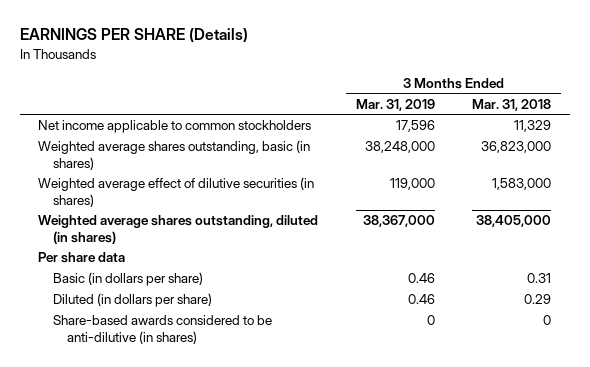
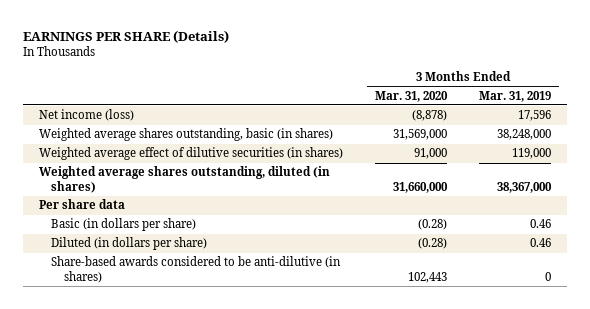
[472,98,552,111] Mar. 31, 2018 -> none
none -> [374,90,448,102] Mar. 31, 2020
[38,120,312,134] Net income applicable to common stockholders -> [39,109,135,122] Net income (loss)

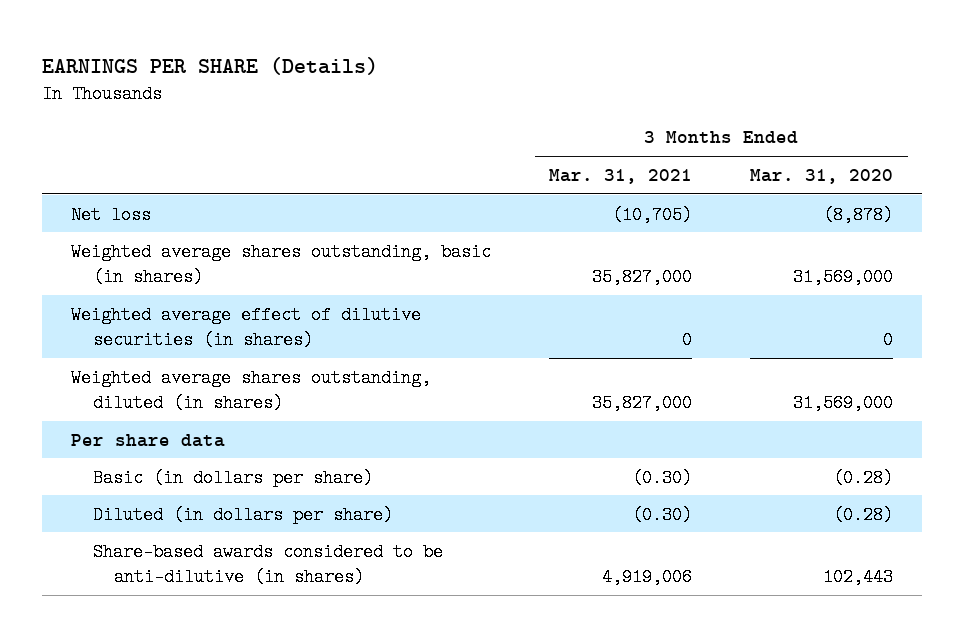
[478,90,551,102] Mar. 31, 2019 -> none
none -> [549,168,693,184] Mar. 31, 2021
[39,109,135,122] Net income (loss) -> [71,205,152,224] Net loss
[413,148,447,160] 91,000 -> [883,330,894,349] 0
[392,182,448,194] 31,660,000 -> [793,393,894,412] 31,569,000

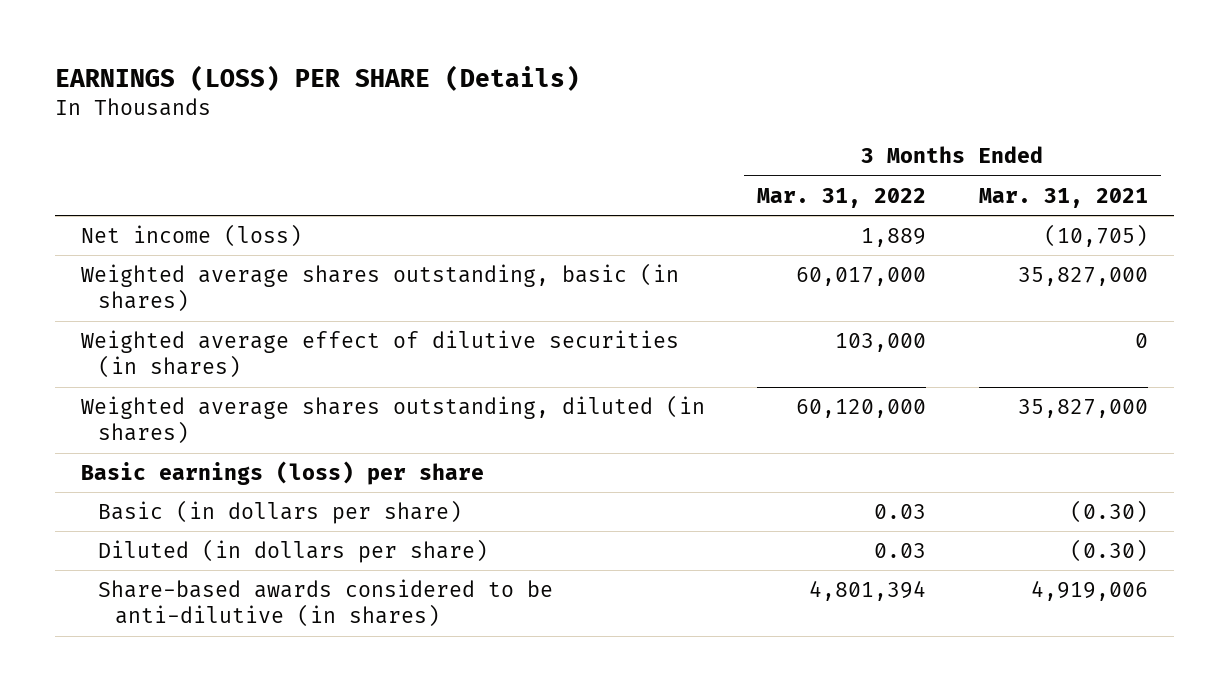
[42,56,379,75] EARNINGS PER SHARE (Details) -> [54,65,580,92] EARNINGS (LOSS) PER SHARE (Details)
[750,168,894,184] Mar. 31, 2020 -> none
none -> [757,187,927,208] Mar. 31, 2022
[71,205,152,224] Net loss -> [80,224,302,248] Net income (loss)
[71,433,226,447] Per share data -> [80,461,484,486] Basic earnings (loss) per share

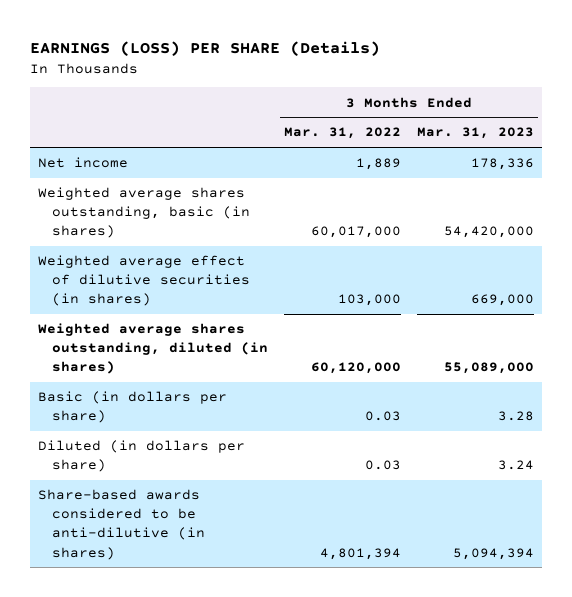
[978,187,1148,208] Mar. 31, 2021 -> none
none -> [417,127,535,140] Mar. 31, 2023
[80,224,302,248] Net income (loss) -> [38,157,129,169] Net income
[80,461,484,486] Basic earnings (loss) per share -> none

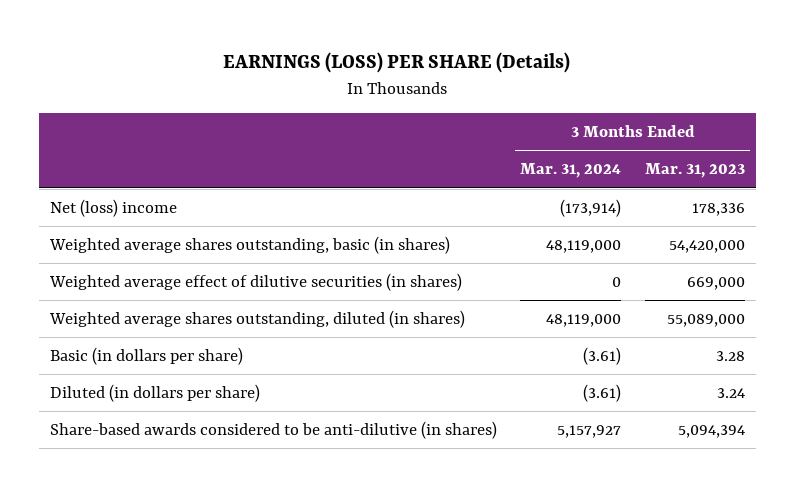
[284,127,402,140] Mar. 31, 2022 -> none
none -> [520,163,622,179] Mar. 31, 2024
[38,157,129,169] Net income -> [50,199,178,218] Net (loss) income

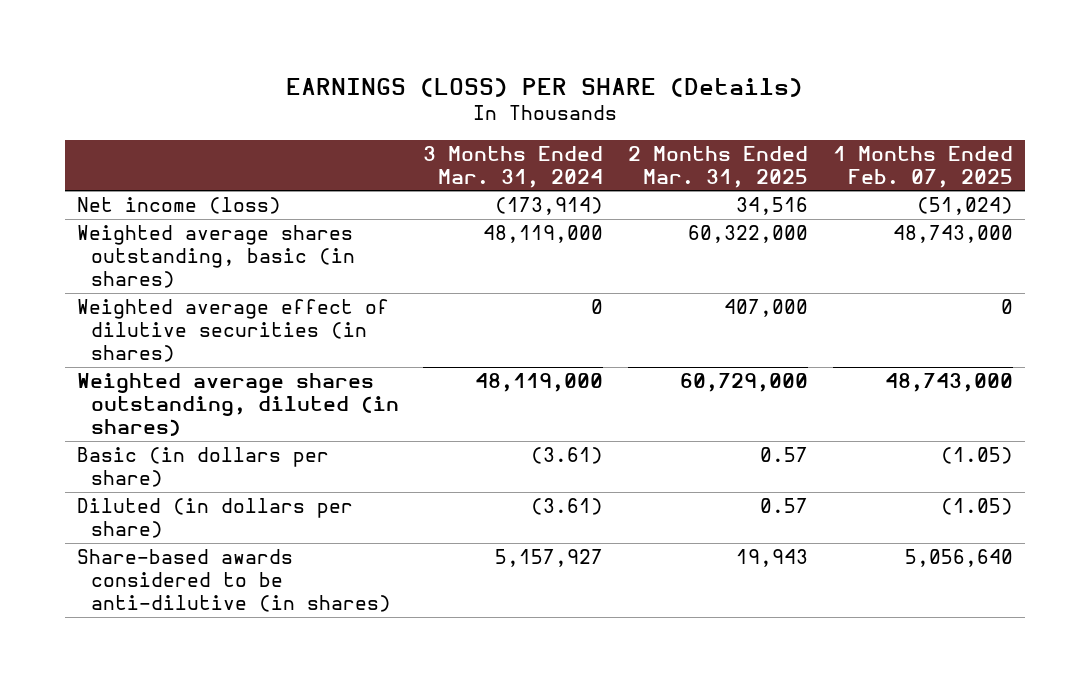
[644,163,745,179] Mar. 31, 2023 -> none
none -> [628,145,809,188] 2 Months Ended Mar. 31, 2025
none -> [832,145,1013,188] 1 Months Ended Feb. 07, 2025
[50,199,178,218] Net (loss) income -> [77,197,282,215] Net income (loss)

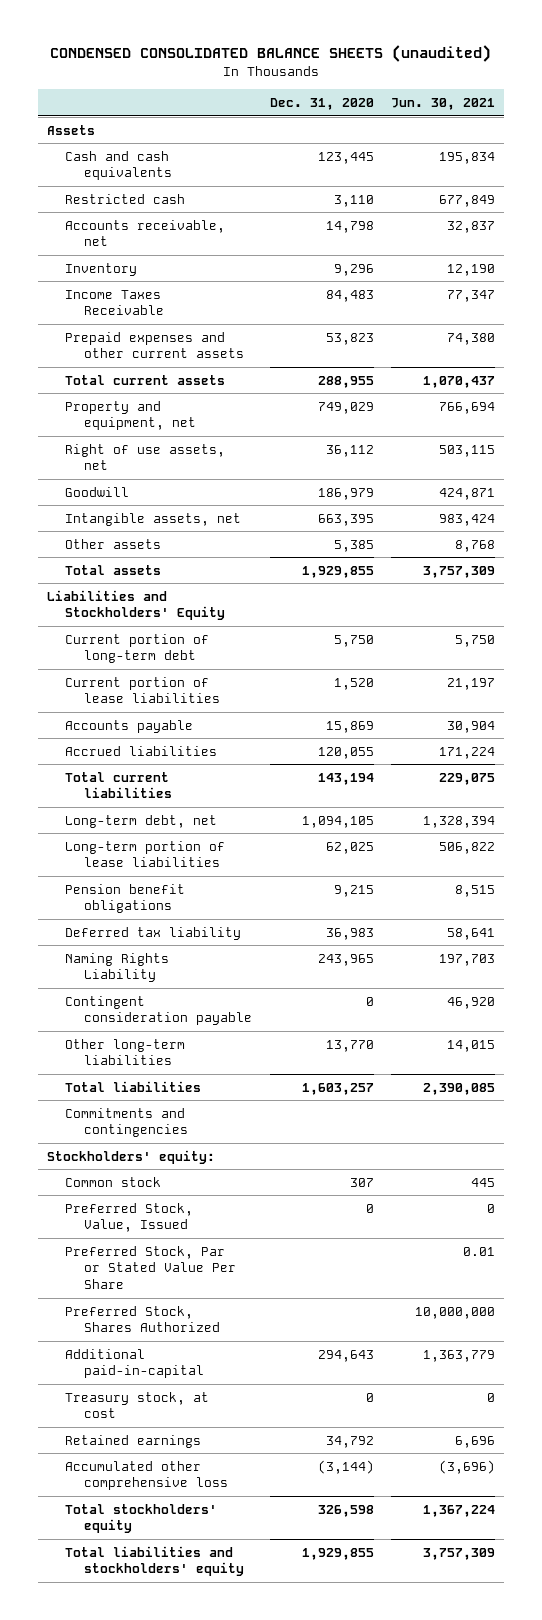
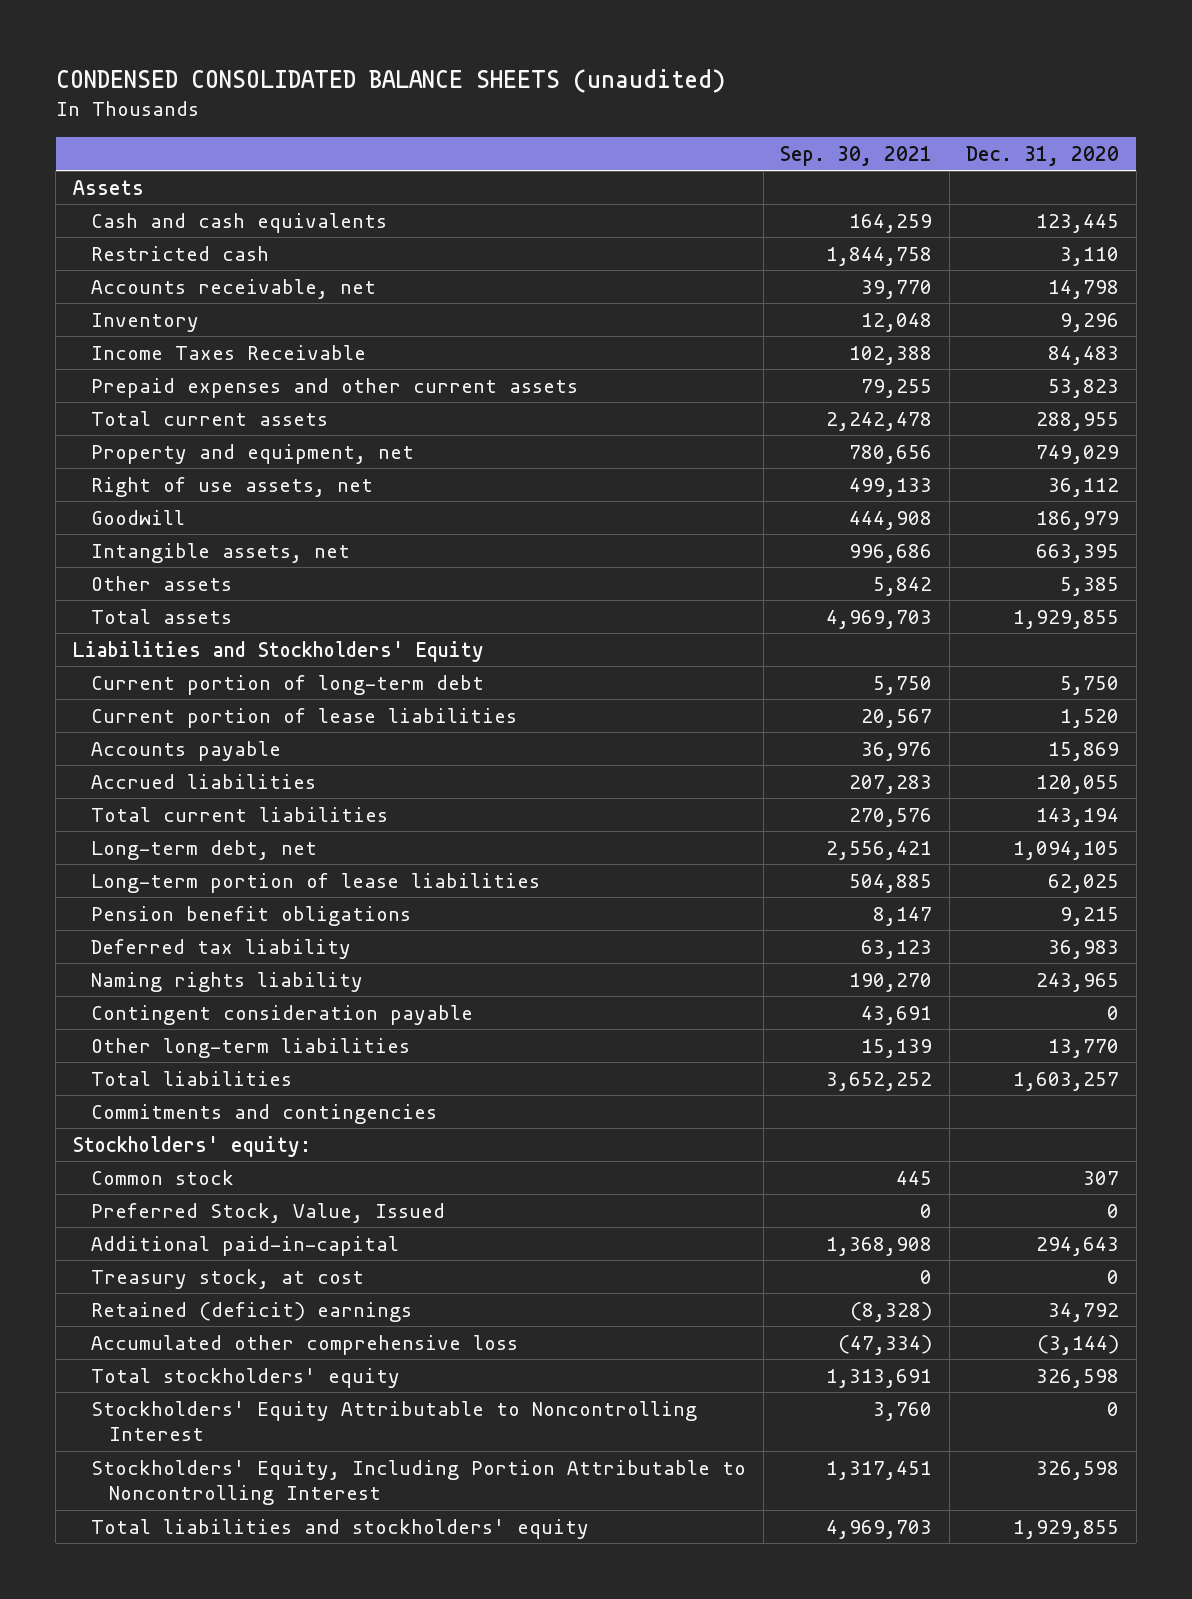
[391,97,496,110] Jun. 30, 2021 -> none
none -> [780,145,933,166] Sep. 30, 2021
[65,952,170,983] Naming Rights Liability -> [91,971,364,992] Naming rights liability
[65,1245,237,1290] Preferred Stock, Par or Stated Value Per Share -> none
[65,1305,221,1333] Preferred Stock, Shares Authorized -> none
[65,1434,202,1448] Retained earnings -> [91,1301,413,1322] Retained (deficit) earnings
none -> [91,1400,698,1442] Stockholders' Equity Attributable to Noncontrolling Interest
none -> [91,1459,747,1506] Stockholders' Equity, Including Portion Attributable to Noncontrolling Interest

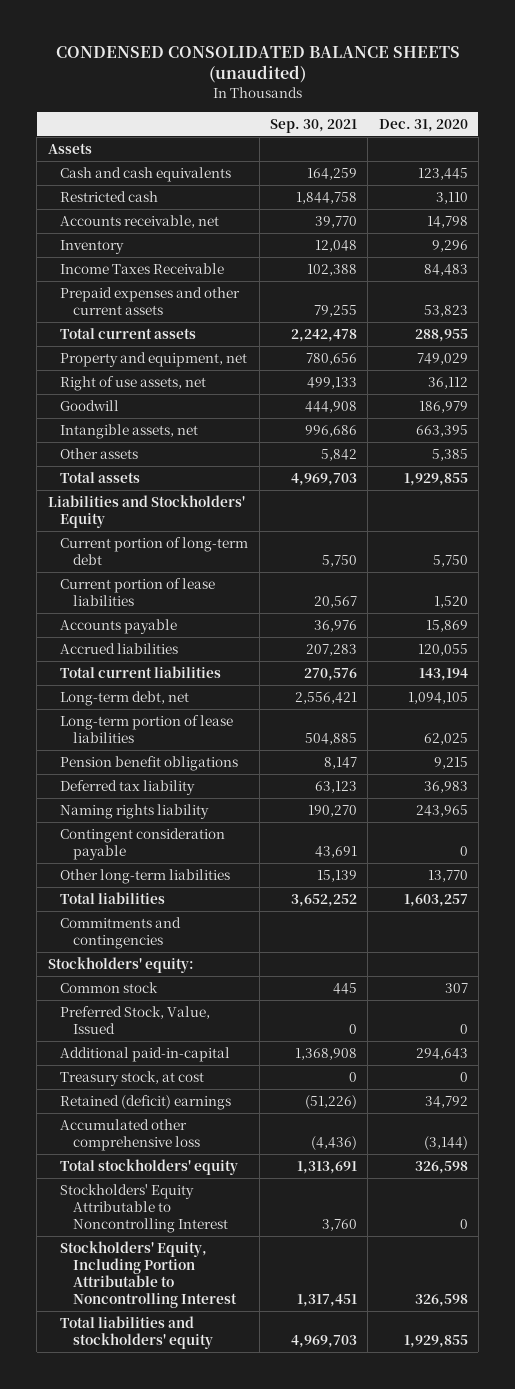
[850,1301,933,1322] (8,328) -> [304,1095,357,1110] (51,226)
[838,1334,933,1355] (47,334) -> [310,1135,357,1150] (4,436)

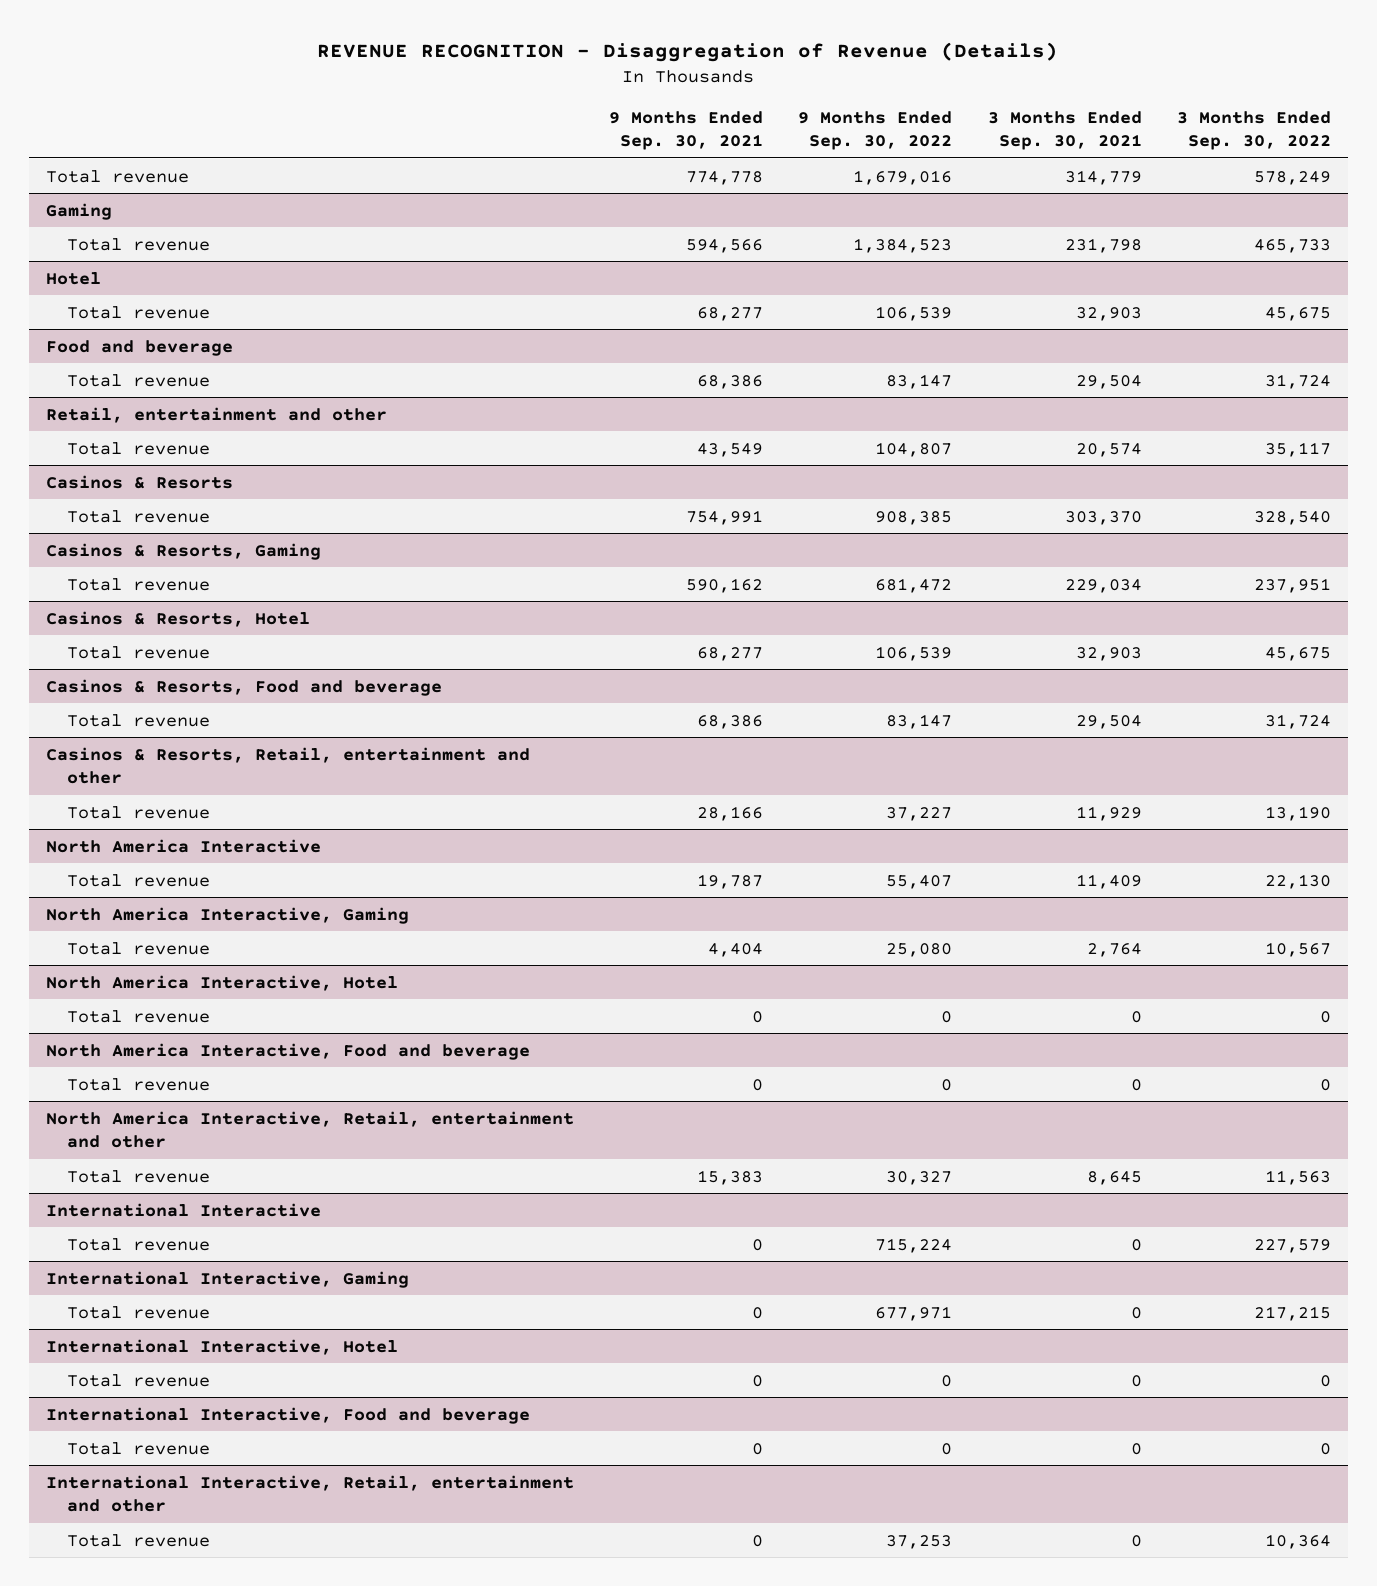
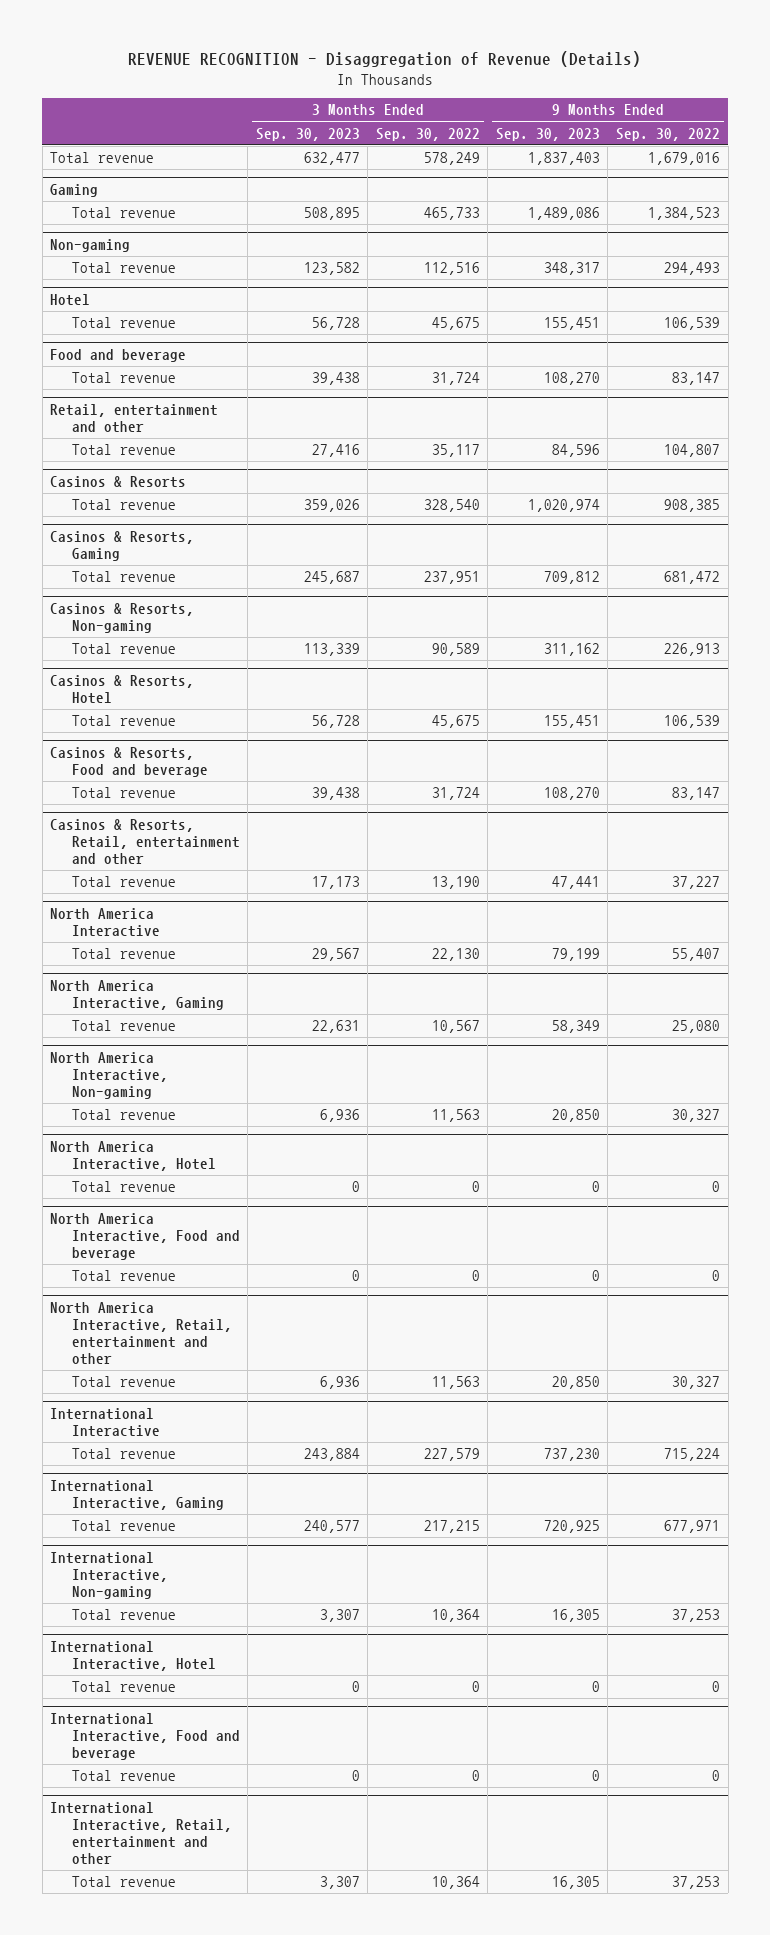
[609,110,764,151] 9 Months Ended Sep. 30, 2021 -> none
[987,110,1142,151] 3 Months Ended Sep. 30, 2021 -> none
none -> [255,127,360,141] Sep. 30, 2023
none -> [495,127,600,141] Sep. 30, 2023
none -> [50,238,131,252] Non-gaming
none -> [71,262,176,274] Total revenue
none -> [50,602,195,633] Casinos & Resorts, Non-gaming
none -> [71,643,176,655] Total revenue
none -> [50,1051,168,1100] North America Interactive, Non-gaming
none -> [71,1109,176,1121] Total revenue
none -> [50,1551,168,1600] International Interactive, Non-gaming
none -> [71,1609,176,1621] Total revenue

